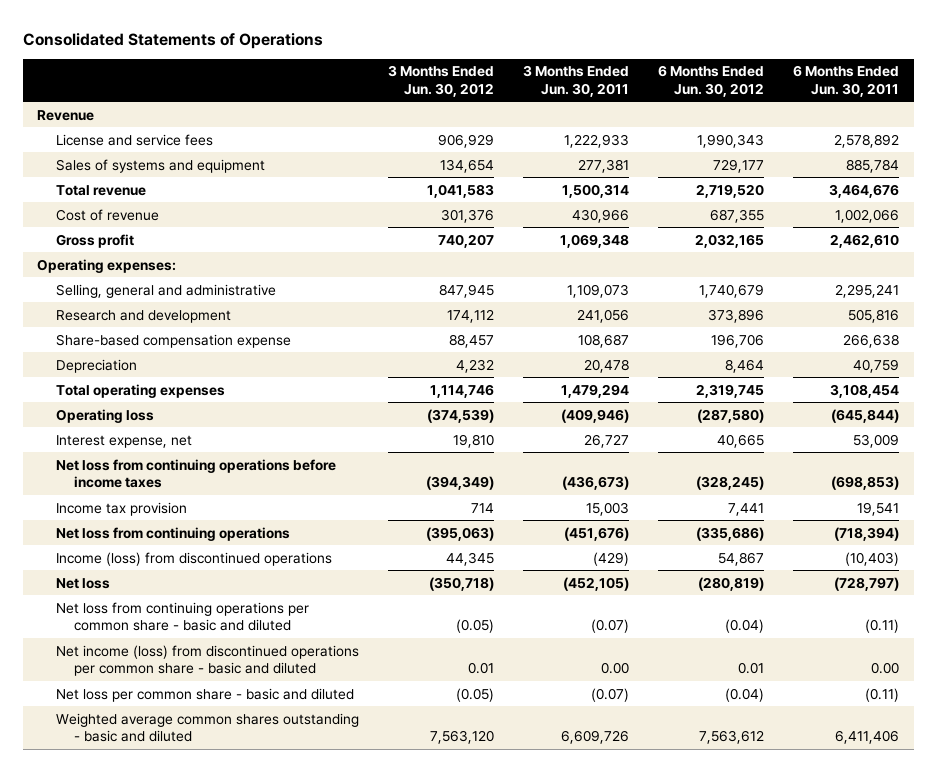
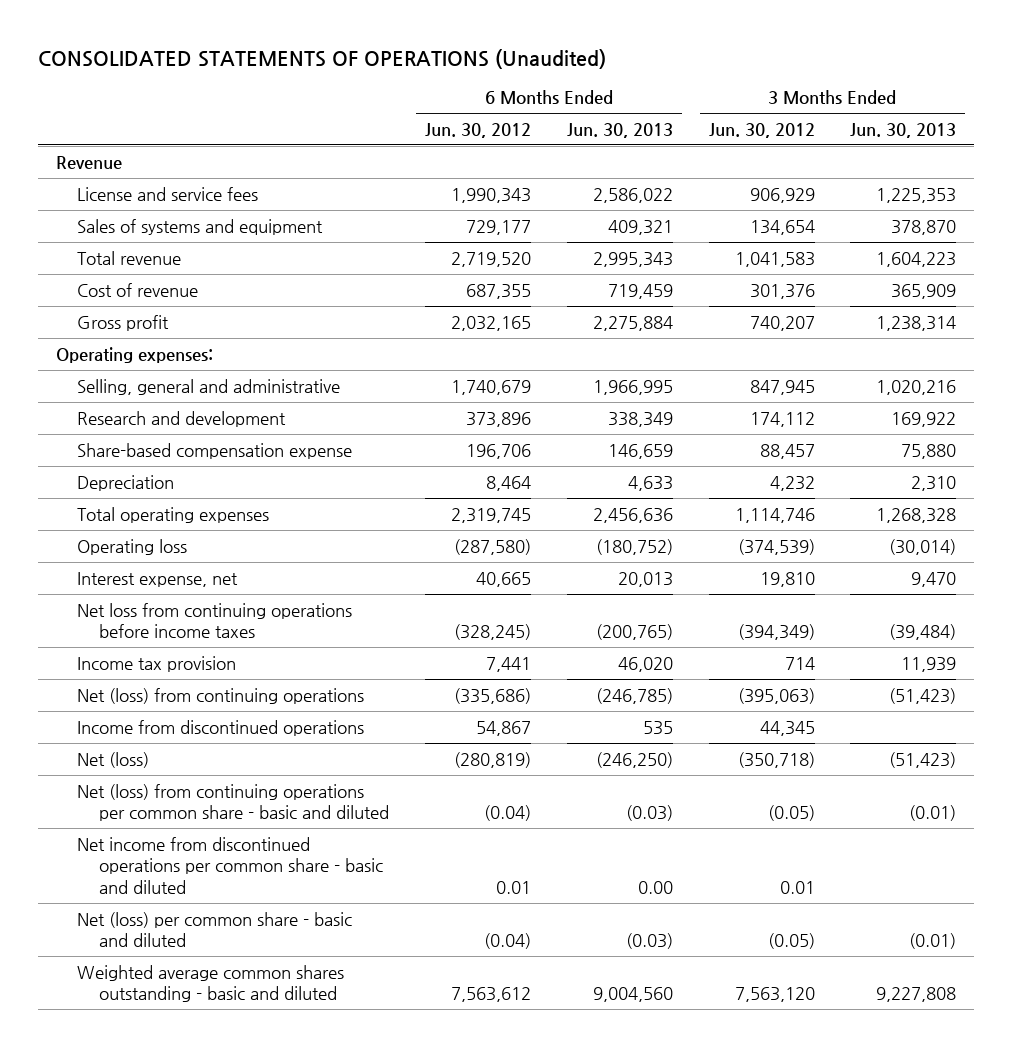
[22,32,323,49] Consolidated Statements of Operations -> [38,48,607,69] CONSOLIDATED STATEMENTS OF OPERATIONS (Unaudited)
[523,65,630,97] 3 Months Ended Jun. 30, 2011 -> none
[793,65,900,97] 6 Months Ended Jun. 30, 2011 -> none
none -> [566,122,673,138] Jun. 30, 2013
none -> [850,122,957,138] Jun. 30, 2013
[55,526,290,541] Net loss from continuing operations -> [77,687,365,704] Net (loss) from continuing operations
[55,551,332,566] Income (loss) from discontinued operations -> [77,719,365,736] Income from discontinued operations
[55,577,110,589] Net loss -> [77,751,150,768] Net (loss)
[55,601,309,632] Net loss from continuing operations per common share - basic and diluted -> [77,783,389,822] Net (loss) from continuing operations per common share - basic and diluted
[55,644,359,677] Net income (loss) from discontinued operations per common share - basic and diluted -> [77,836,383,894] Net income from discontinued operations per common share - basic and diluted
[55,687,354,702] Net loss per common share - basic and diluted -> [77,911,353,948] Net (loss) per common share - basic and diluted

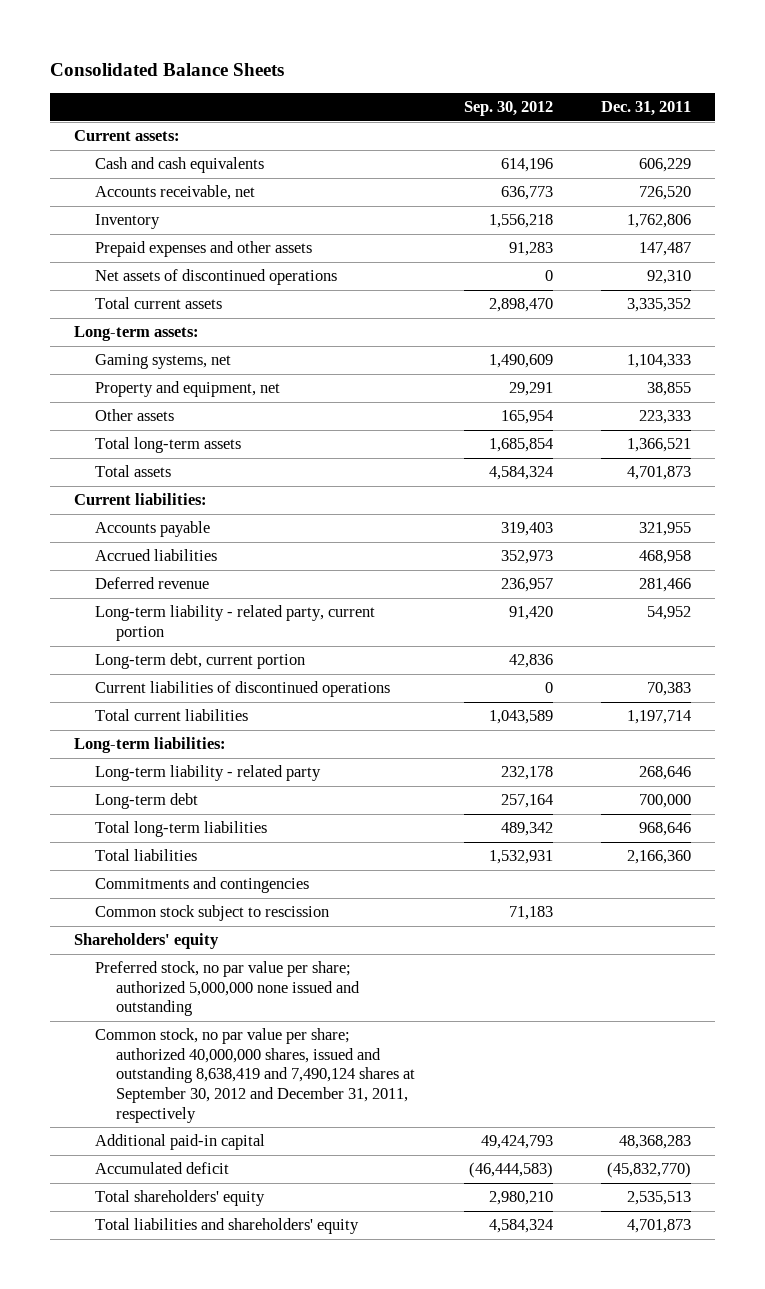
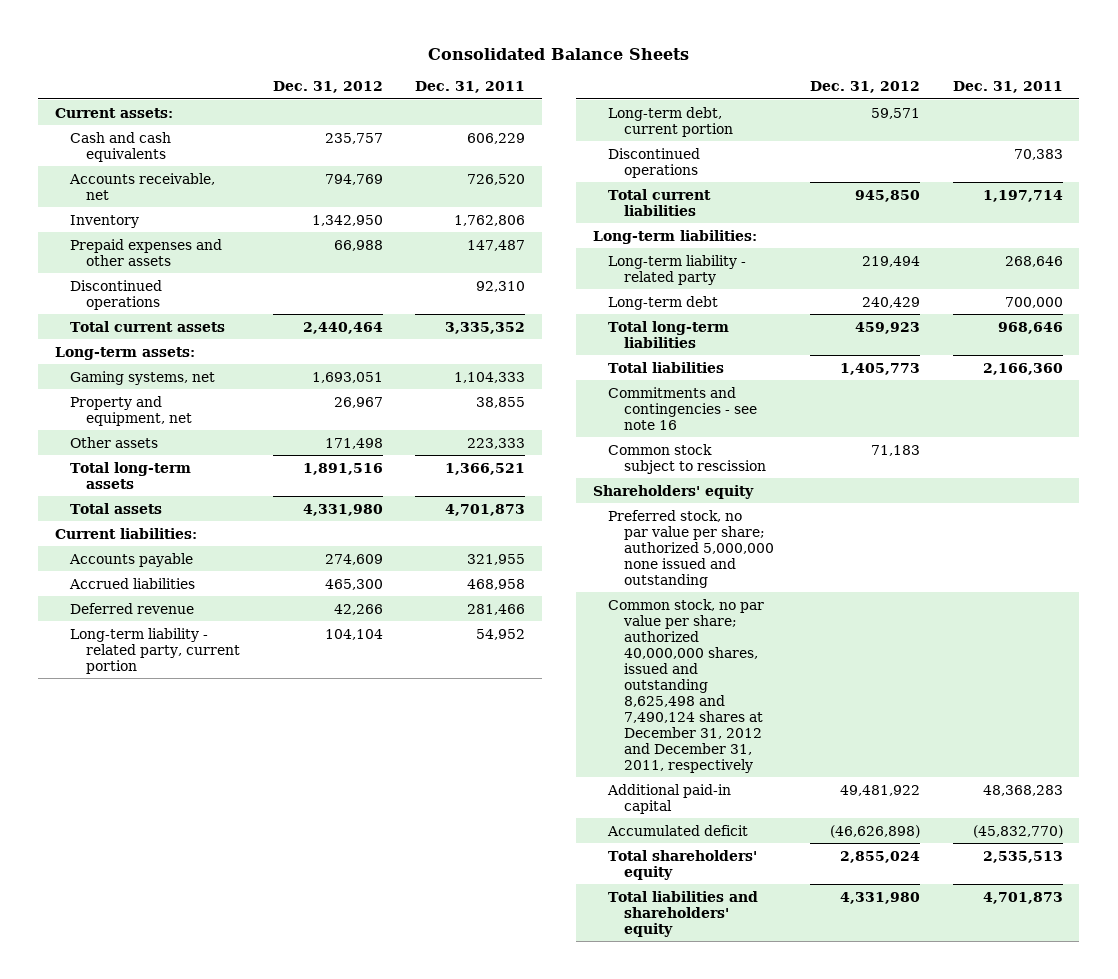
[463,100,553,116] Sep. 30, 2012 -> none
none -> [272,81,383,94] Dec. 31, 2012
[95,269,338,286] Net assets of discontinued operations -> [70,279,163,310] Discontinued operations
[95,681,391,698] Current liabilities of discontinued operations -> [608,147,701,178] Discontinued operations
[95,877,310,894] Commitments and contingencies -> [608,386,757,430] Commitments and contingencies - see note 16
[95,1028,416,1123] Common stock, no par value per share; authorized 40,000,000 shares, issued and outstanding 8,638,419 and 7,490,124 shares at September 30, 2012 and December 31, 2011, respectively -> [608,598,765,773] Common stock, no par value per share; authorized 40,000,000 shares, issued and outstanding 8,625,498 and 7,490,124 shares at December 31, 2012 and December 31, 2011, respectively

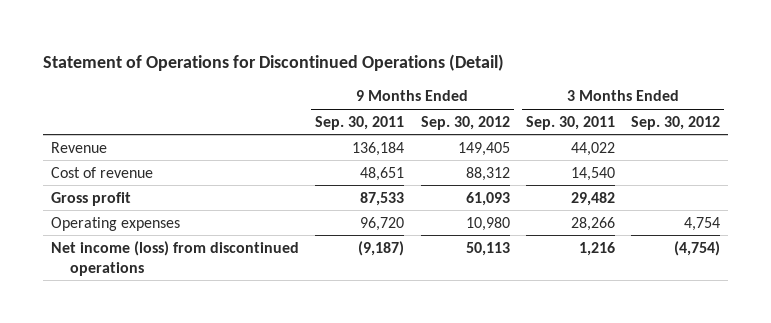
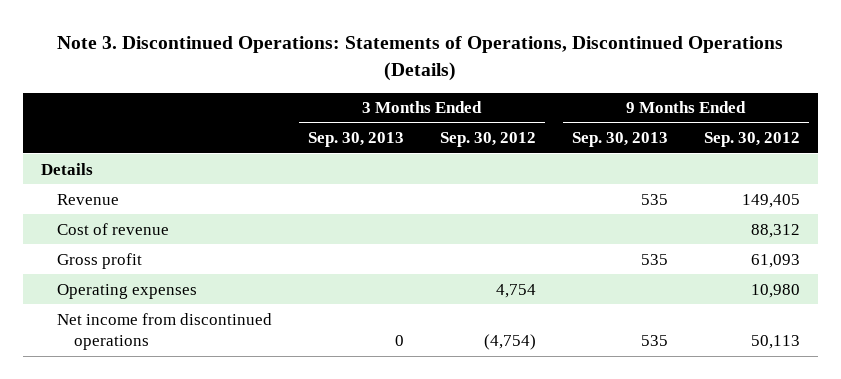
[43,53,505,71] Statement of Operations for Discontinued Operations (Detail) -> [57,36,784,81] Note 3. Discontinued Operations: Statements of Operations, Discontinued Operations (Details)
[315,115,405,130] Sep. 30, 2011 -> none
[525,115,615,130] Sep. 30, 2011 -> none
none -> [308,132,405,148] Sep. 30, 2013
none -> [572,132,669,148] Sep. 30, 2013
none -> [40,162,93,175] Details
[51,240,300,276] Net income (loss) from discontinued operations -> [57,312,273,351] Net income from discontinued operations

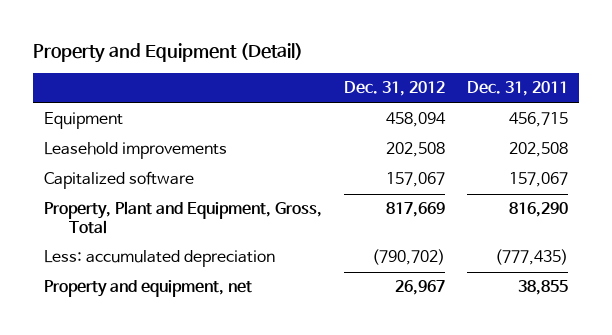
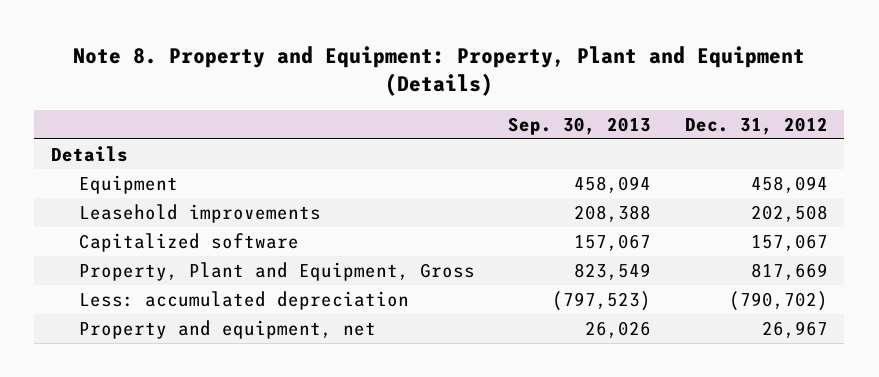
[33,43,304,64] Property and Equipment (Detail) -> [73,45,806,97] Note 8. Property and Equipment: Property, Plant and Equipment (Details)
[466,81,568,97] Dec. 31, 2011 -> none
none -> [508,116,652,135] Sep. 30, 2013
none -> [51,146,129,163] Details
[44,201,323,234] Property, Plant and Equipment, Gross, Total -> [79,262,476,282] Property, Plant and Equipment, Gross

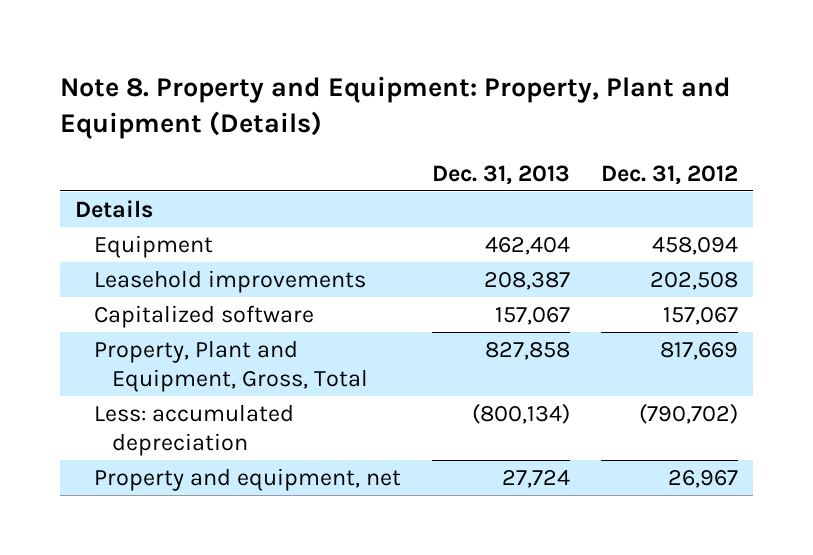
[508,116,652,135] Sep. 30, 2013 -> none
none -> [431,164,570,185] Dec. 31, 2013
[79,262,476,282] Property, Plant and Equipment, Gross -> [93,339,368,393] Property, Plant and Equipment, Gross, Total

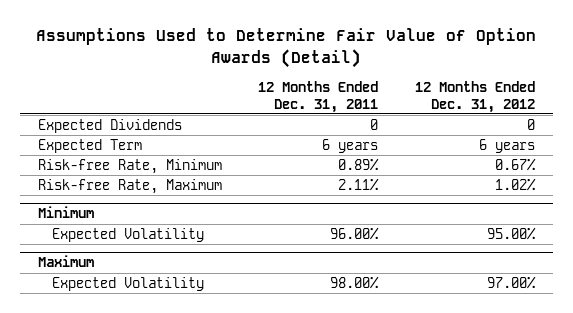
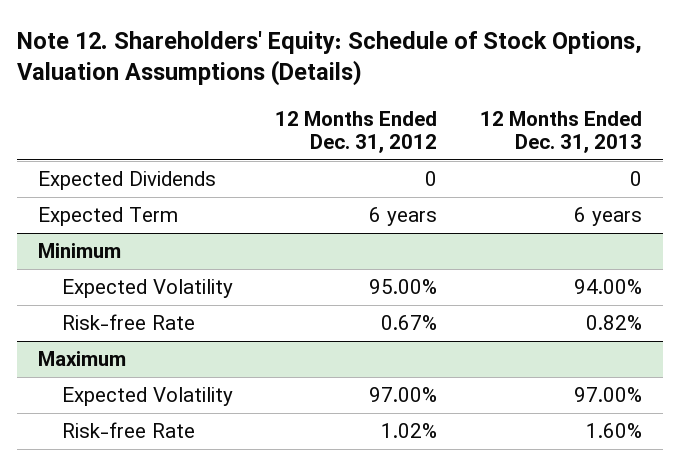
[36,28,537,69] Assumptions Used to Determine Fair Value of Option Awards (Detail) -> [16,30,642,87] Note 12. Shareholders' Equity: Schedule of Stock Options, Valuation Assumptions (Details)
[258,81,379,113] 12 Months Ended Dec. 31, 2011 -> none
none -> [479,110,642,154] 12 Months Ended Dec. 31, 2013
[37,159,222,175] Risk-free Rate, Minimum -> none
[37,179,222,195] Risk-free Rate, Maximum -> none
none -> [61,314,195,331] Risk-free Rate
none -> [61,422,195,439] Risk-free Rate

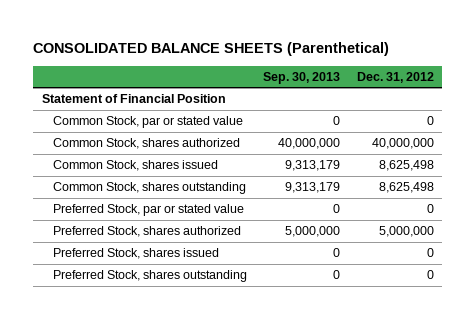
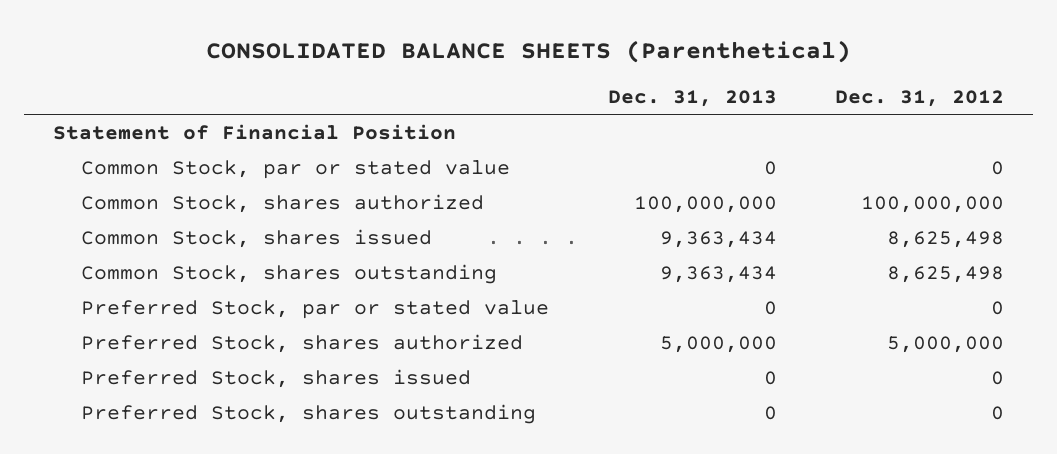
[263,71,341,84] Sep. 30, 2013 -> none
none -> [607,89,777,107] Dec. 31, 2013
[371,138,434,150] 40,000,000 -> [860,195,1004,213] 100,000,000

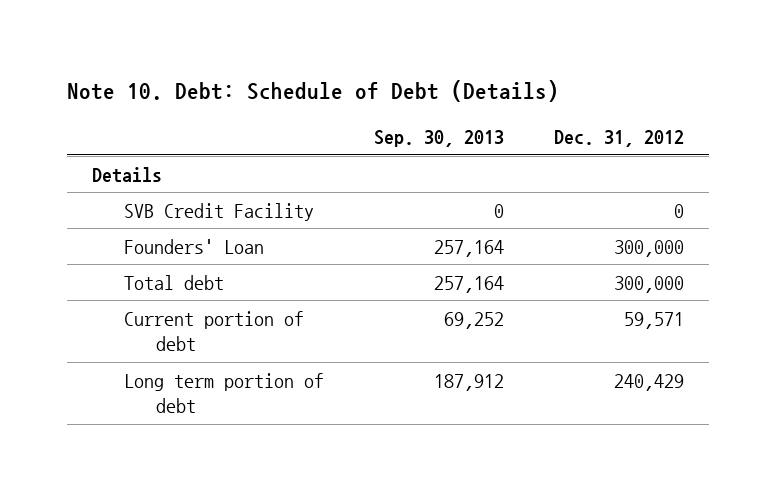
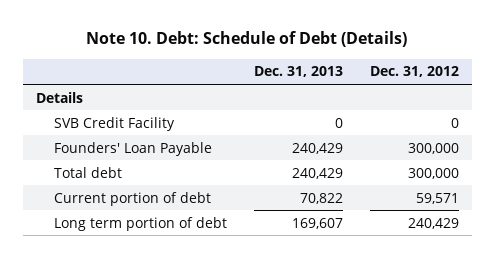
[373,129,504,147] Sep. 30, 2013 -> none
none -> [253,66,343,78] Dec. 31, 2013
[123,238,264,254] Founders' Loan -> [54,141,213,156] Founders' Loan Payable

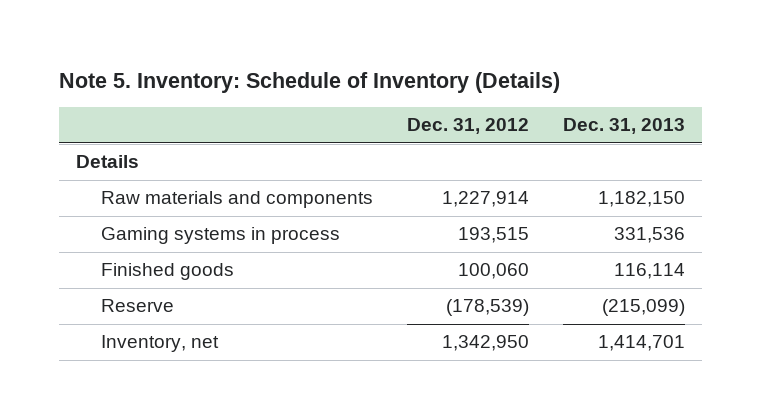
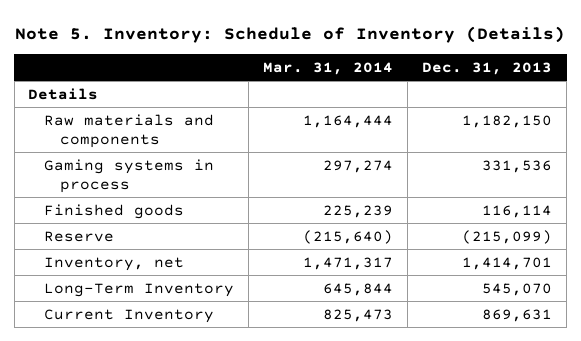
[407,118,530,135] Dec. 31, 2012 -> none
none -> [263,61,394,75] Mar. 31, 2014
none -> [44,282,235,297] Long-Term Inventory
none -> [44,308,215,323] Current Inventory

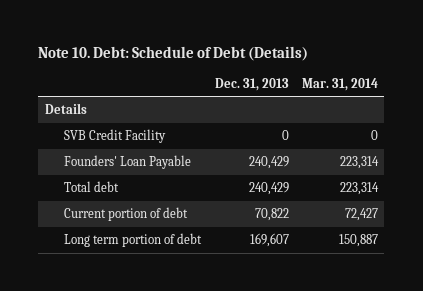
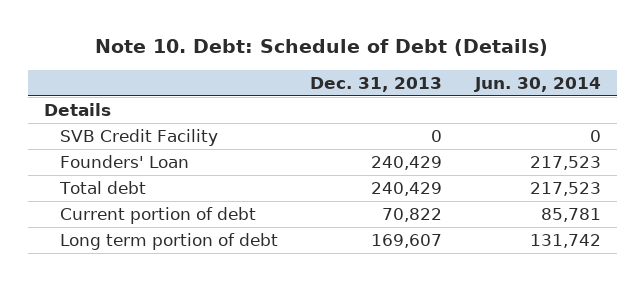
[301,77,378,91] Mar. 31, 2014 -> none
none -> [473,76,601,92] Jun. 30, 2014
[64,155,192,170] Founders' Loan Payable -> [60,154,190,168] Founders' Loan

